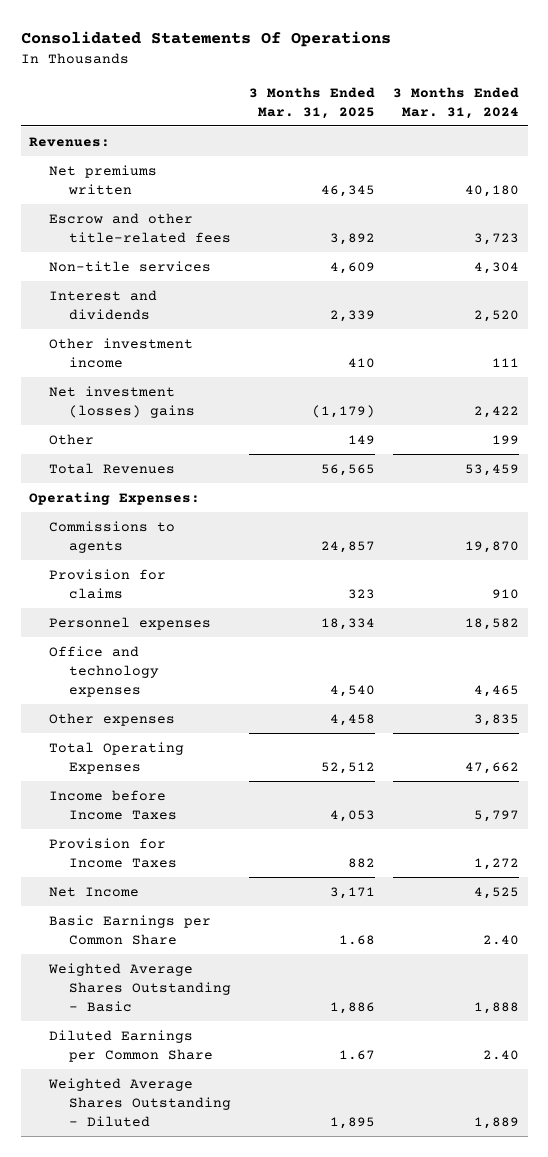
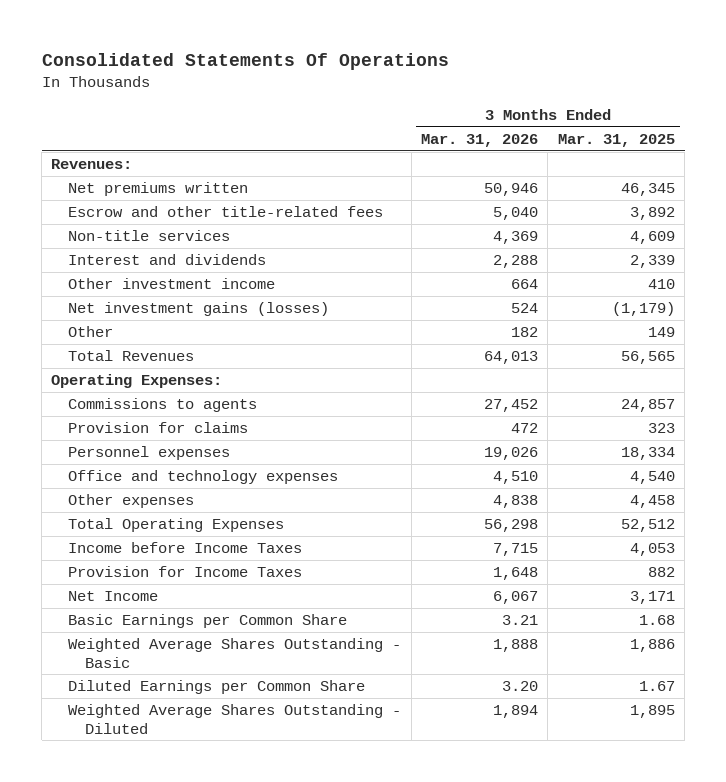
[392,86,519,119] 3 Months Ended Mar. 31, 2024 -> none
none -> [421,133,539,147] Mar. 31, 2026
[49,385,196,418] Net investment (losses) gains -> [68,302,330,317] Net investment gains (losses)

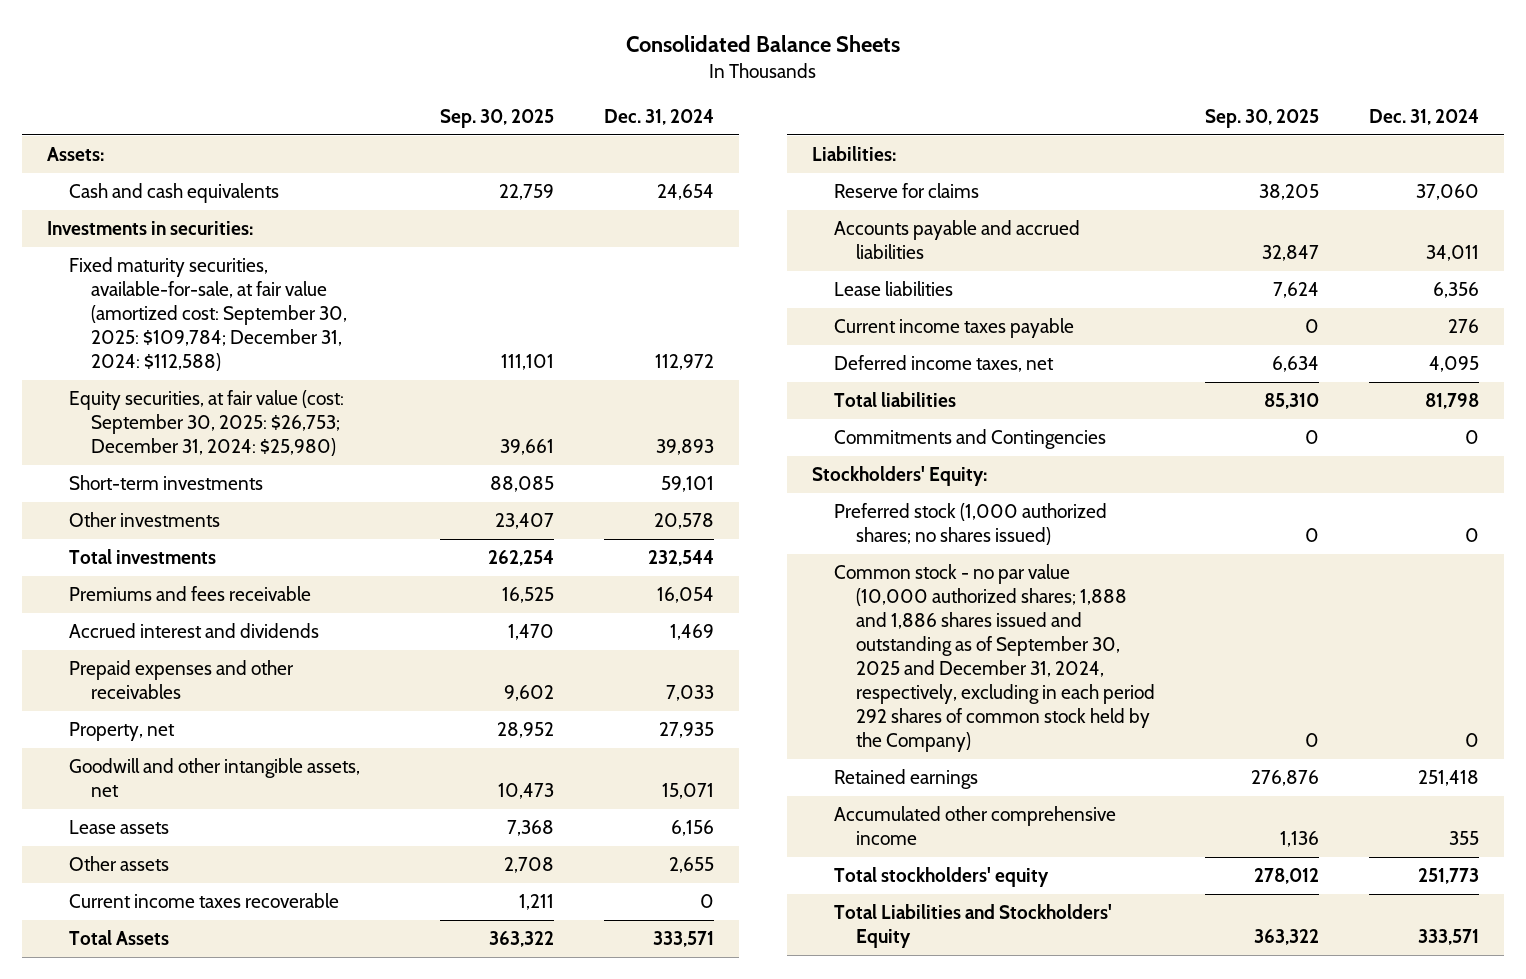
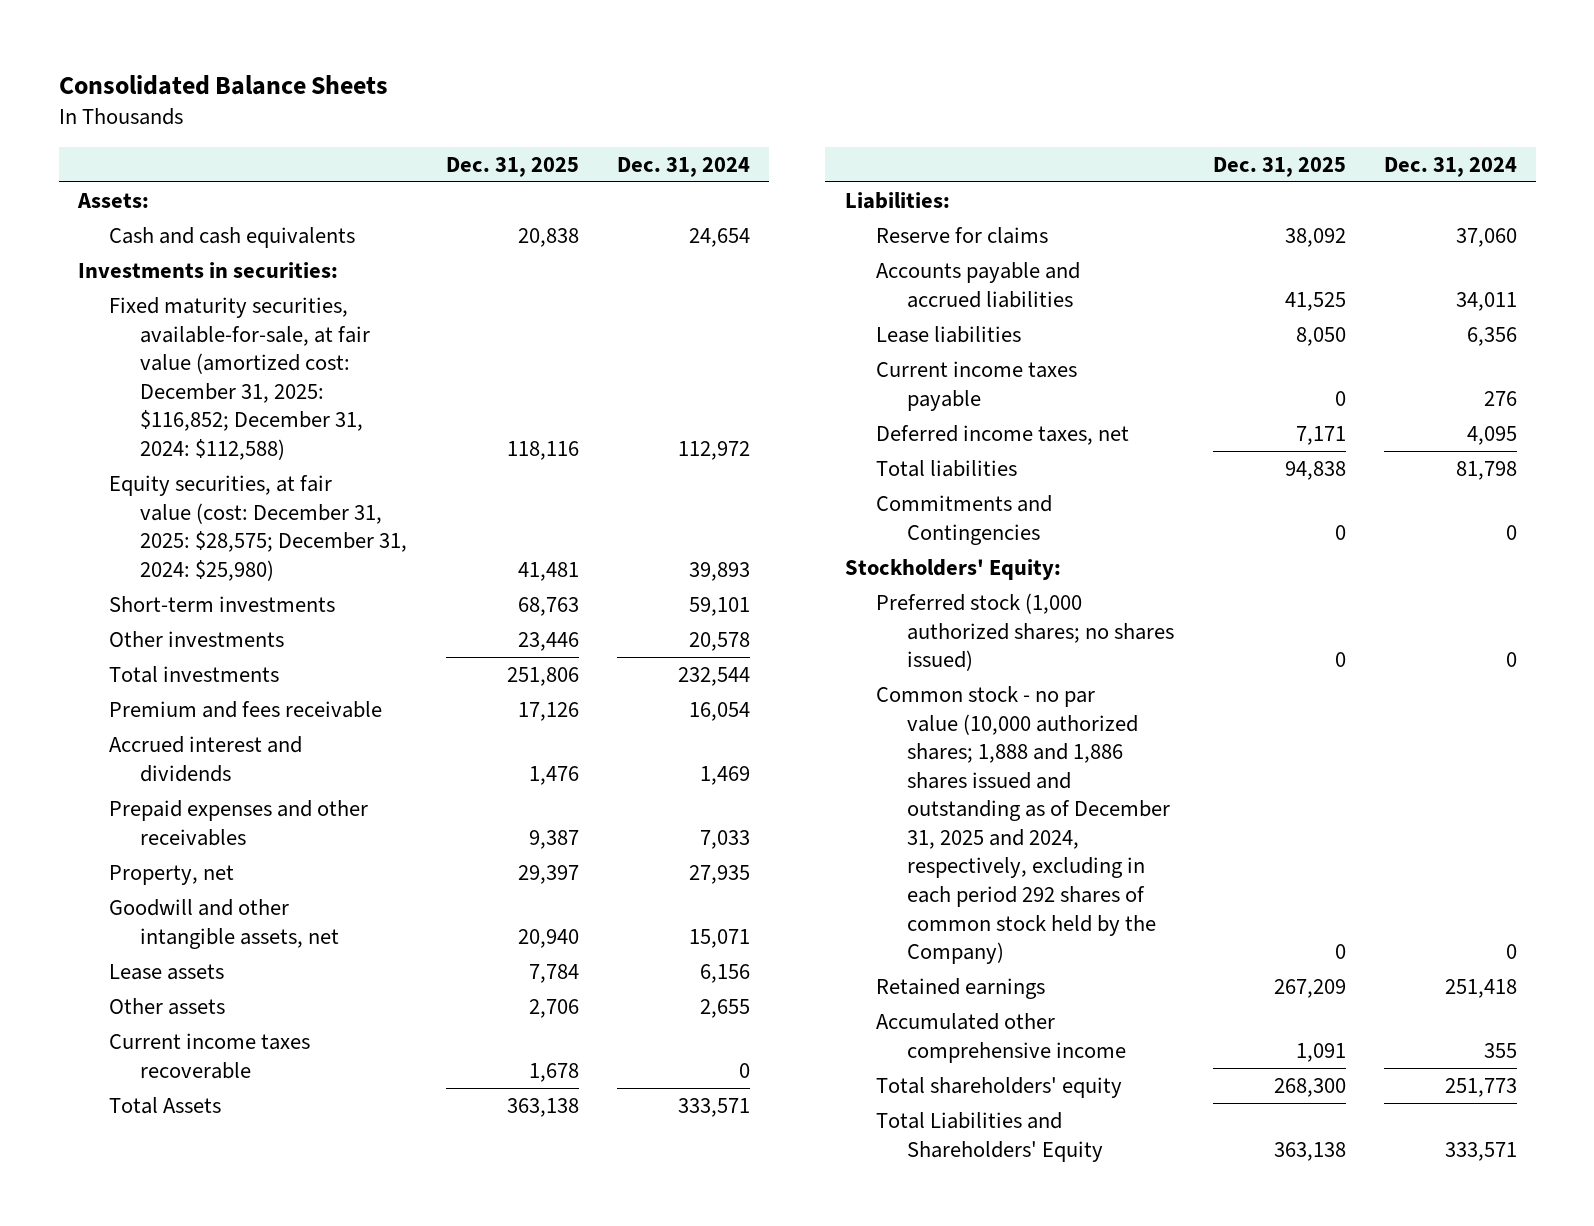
[439,108,554,128] Sep. 30, 2025 -> none
none -> [445,156,579,177] Dec. 31, 2025
[69,257,347,372] Fixed maturity securities, available-for-sale, at fair value (amortized cost: September 30, 2025: $109,784; December 31, 2024: $112,588) -> [109,296,371,460] Fixed maturity securities, available-for-sale, at fair value (amortized cost: December 31, 2025: $116,852; December 31, 2024: $112,588)
[69,390,345,457] Equity securities, at fair value (cost: September 30, 2025: $26,753; December 31, 2024: $25,980) -> [109,474,408,581] Equity securities, at fair value (cost: December 31, 2025: $28,575; December 31, 2024: $25,980)
[69,586,312,602] Premiums and fees receivable -> [109,700,383,718] Premium and fees receivable
[833,564,1155,753] Common stock - no par value (10,000 authorized shares; 1,888 and 1,886 shares issued and outstanding as of September 30, 2025 and December 31, 2024, respectively, excluding in each period 292 shares of common stock held by the Company) -> [875,685,1171,965] Common stock - no par value (10,000 authorized shares; 1,888 and 1,886 shares issued and outstanding as of December 31, 2025 and 2024, respectively, excluding in each period 292 shares of common stock held by the Company)
[833,867,1049,888] Total stockholders' equity -> [875,1076,1122,1098] Total shareholders' equity
[833,904,1112,949] Total Liabilities and Stockholders' Equity -> [875,1111,1104,1162] Total Liabilities and Shareholders' Equity

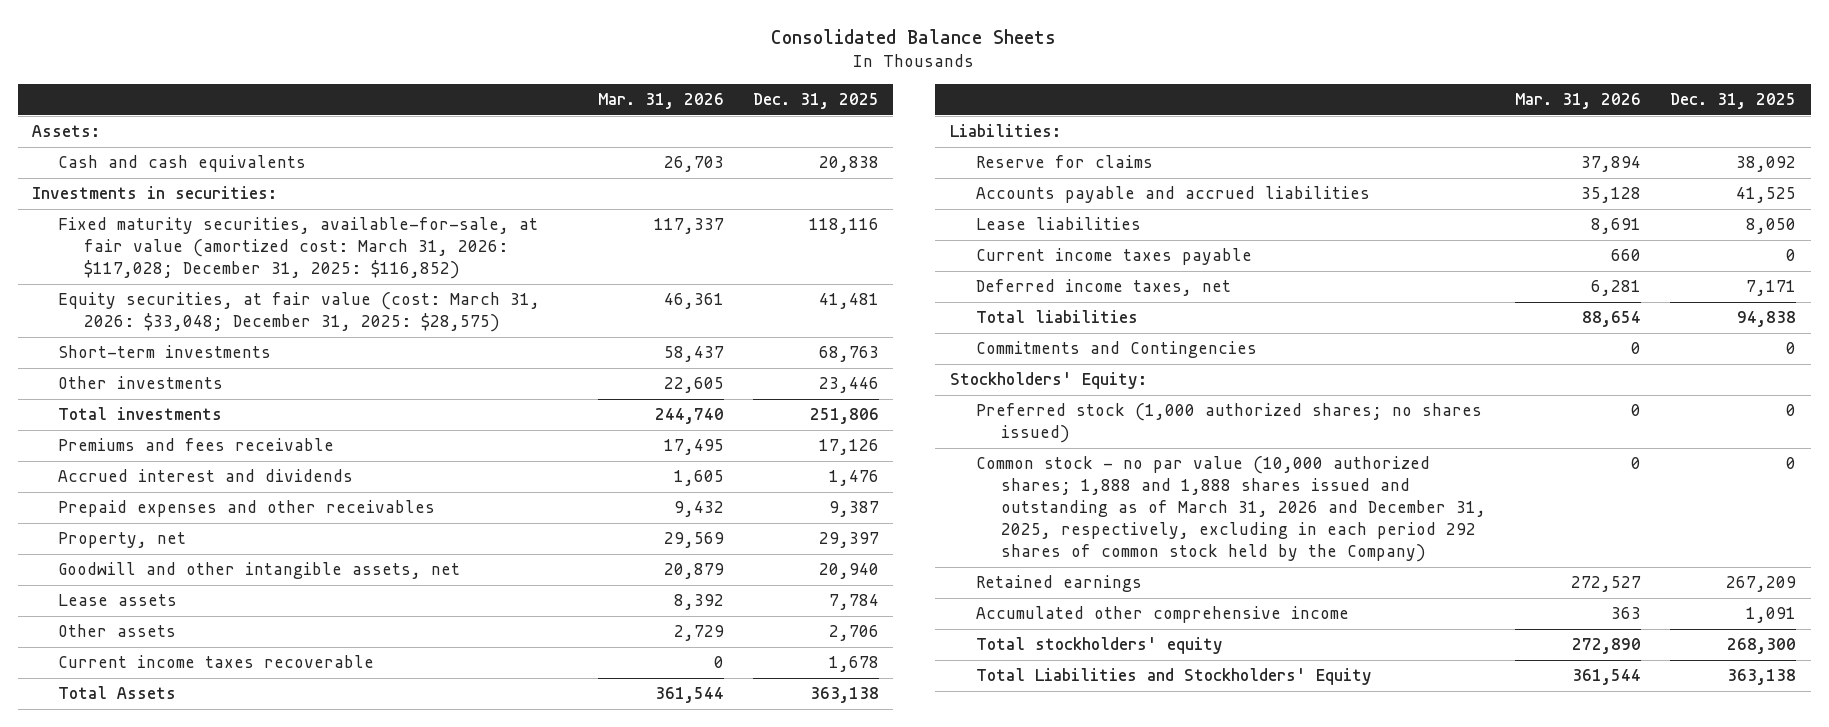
[616,156,750,177] Dec. 31, 2024 -> none
none -> [597,93,724,110] Mar. 31, 2026
[109,296,371,460] Fixed maturity securities, available-for-sale, at fair value (amortized cost: December 31, 2025: $116,852; December 31, 2024: $112,588) -> [57,217,538,280] Fixed maturity securities, available-for-sale, at fair value (amortized cost: March 31, 2026: $117,028; December 31, 2025: $116,852)
[109,474,408,581] Equity securities, at fair value (cost: December 31, 2025: $28,575; December 31, 2024: $25,980) -> [57,292,540,333] Equity securities, at fair value (cost: March 31, 2026: $33,048; December 31, 2025: $28,575)
[109,700,383,718] Premium and fees receivable -> [57,438,334,452] Premiums and fees receivable
[875,685,1171,965] Common stock - no par value (10,000 authorized shares; 1,888 and 1,886 shares issued and outstanding as of December 31, 2025 and 2024, respectively, excluding in each period 292 shares of common stock held by the Company) -> [975,456,1487,563] Common stock - no par value (10,000 authorized shares; 1,888 and 1,888 shares issued and outstanding as of March 31, 2026 and December 31, 2025, respectively, excluding in each period 292 shares of common stock held by the Company)
[875,1076,1122,1098] Total shareholders' equity -> [975,637,1223,655] Total stockholders' equity
[875,1111,1104,1162] Total Liabilities and Shareholders' Equity -> [975,668,1372,686] Total Liabilities and Stockholders' Equity

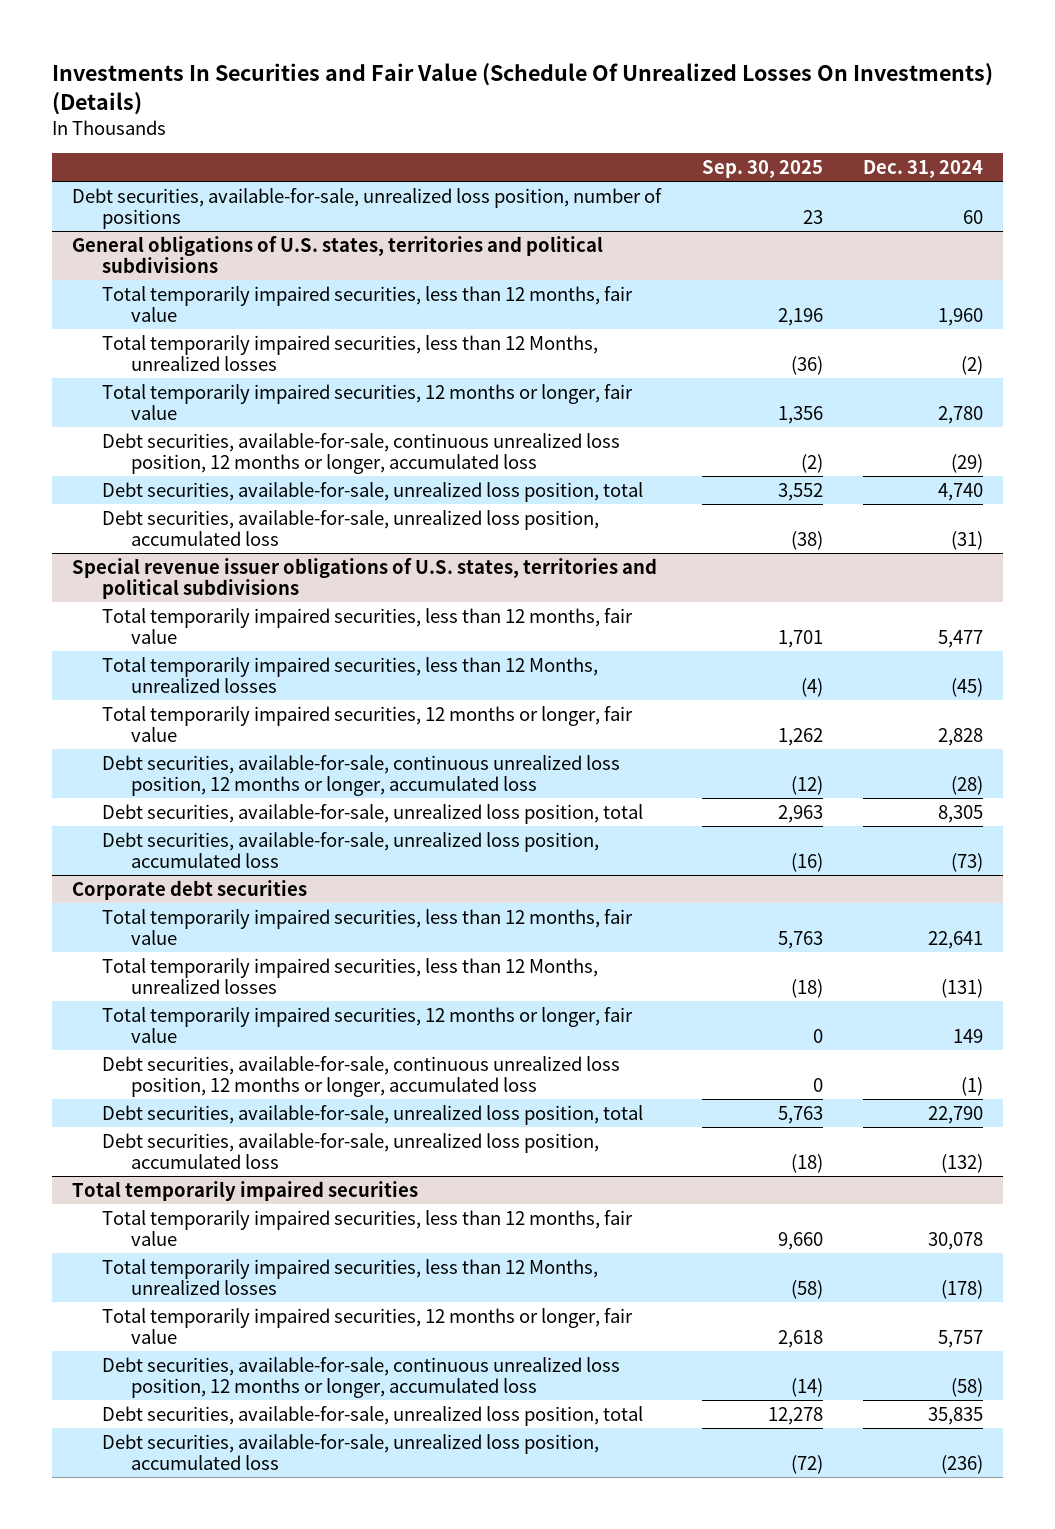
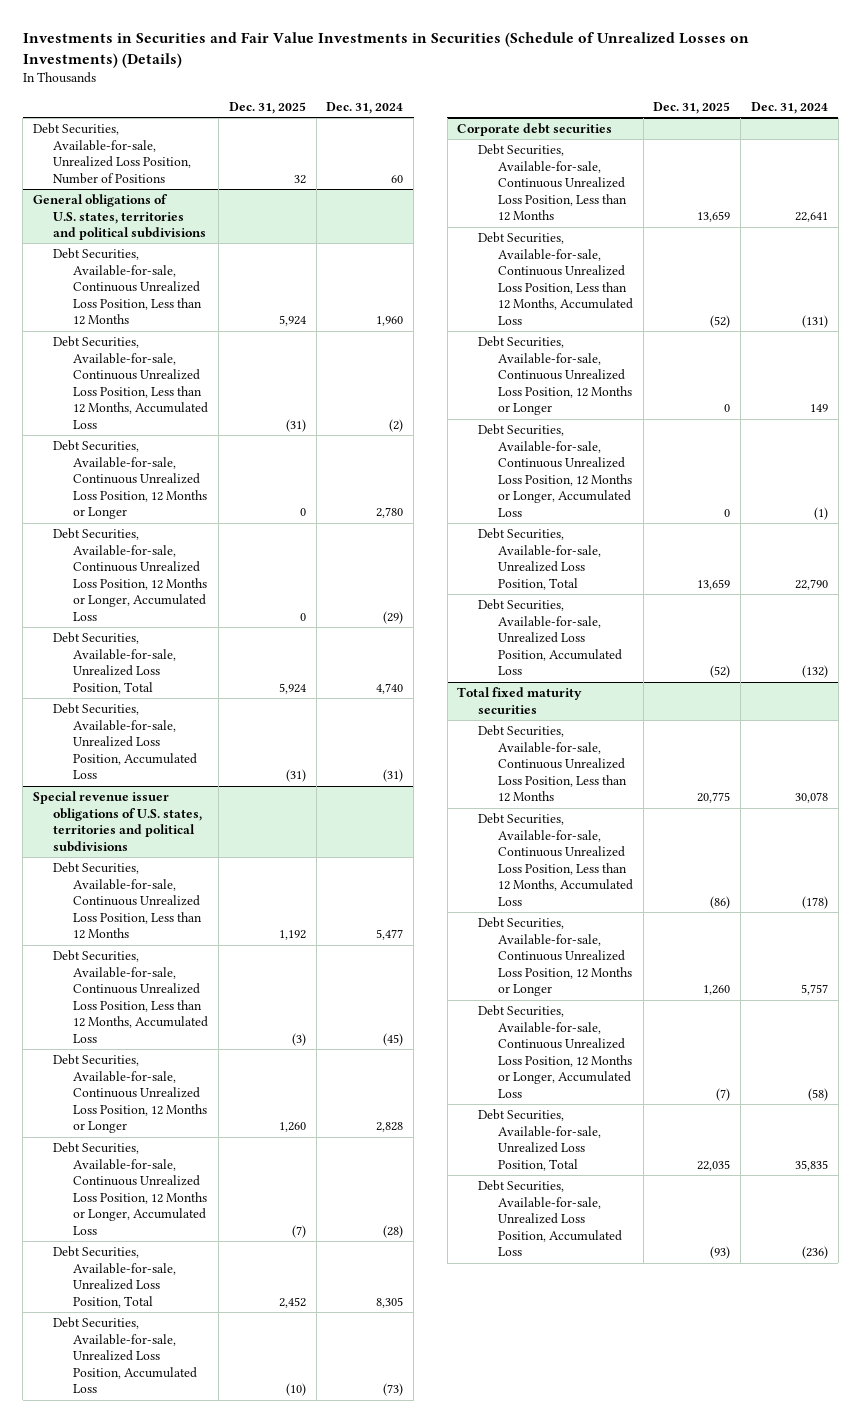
[52,63,994,115] Investments In Securities and Fair Value (Schedule Of Unrealized Losses On Investments) (Details) -> [22,32,749,69] Investments in Securities and Fair Value Investments in Securities (Schedule of Unrealized Losses on Investments) (Details)
[701,159,823,178] Sep. 30, 2025 -> none
none -> [228,102,306,115] Dec. 31, 2025
[72,187,663,229] Debt securities, available-for-sale, unrealized loss position, number of positions -> [32,123,192,184] Debt Securities, Available-for-sale, Unrealized Loss Position, Number of Positions
[101,285,633,322] Total temporarily impaired securities, less than 12 months, fair value -> [53,248,203,326] Debt Securities, Available-for-sale, Continuous Unrealized Loss Position, Less than 12 Months
[101,334,598,371] Total temporarily impaired securities, less than 12 Months, unrealized losses -> [53,336,209,429] Debt Securities, Available-for-sale, Continuous Unrealized Loss Position, Less than 12 Months, Accumulated Loss
[101,383,633,420] Total temporarily impaired securities, 12 months or longer, fair value -> [53,440,208,520] Debt Securities, Available-for-sale, Continuous Unrealized Loss Position, 12 Months or Longer
[101,432,620,474] Debt securities, available-for-sale, continuous unrealized loss position, 12 months or longer, accumulated loss -> [53,528,208,621] Debt Securities, Available-for-sale, Continuous Unrealized Loss Position, 12 Months or Longer, Accumulated Loss
[101,481,643,502] Debt securities, available-for-sale, unrealized loss position, total -> [53,632,177,694] Debt Securities, Available-for-sale, Unrealized Loss Position, Total
[101,509,599,546] Debt securities, available-for-sale, unrealized loss position, accumulated loss -> [53,703,198,780] Debt Securities, Available-for-sale, Unrealized Loss Position, Accumulated Loss
[101,607,633,644] Total temporarily impaired securities, less than 12 months, fair value -> [53,862,203,940] Debt Securities, Available-for-sale, Continuous Unrealized Loss Position, Less than 12 Months
[101,656,598,693] Total temporarily impaired securities, less than 12 Months, unrealized losses -> [53,950,209,1043] Debt Securities, Available-for-sale, Continuous Unrealized Loss Position, Less than 12 Months, Accumulated Loss
[101,705,633,742] Total temporarily impaired securities, 12 months or longer, fair value -> [53,1054,208,1134] Debt Securities, Available-for-sale, Continuous Unrealized Loss Position, 12 Months or Longer
[101,754,620,796] Debt securities, available-for-sale, continuous unrealized loss position, 12 months or longer, accumulated loss -> [53,1142,208,1235] Debt Securities, Available-for-sale, Continuous Unrealized Loss Position, 12 Months or Longer, Accumulated Loss
[101,803,643,824] Debt securities, available-for-sale, unrealized loss position, total -> [53,1246,177,1308] Debt Securities, Available-for-sale, Unrealized Loss Position, Total
[101,831,599,868] Debt securities, available-for-sale, unrealized loss position, accumulated loss -> [53,1317,198,1394] Debt Securities, Available-for-sale, Unrealized Loss Position, Accumulated Loss
[101,908,633,945] Total temporarily impaired securities, less than 12 months, fair value -> [477,144,627,222] Debt Securities, Available-for-sale, Continuous Unrealized Loss Position, Less than 12 Months
[101,957,598,994] Total temporarily impaired securities, less than 12 Months, unrealized losses -> [477,232,633,325] Debt Securities, Available-for-sale, Continuous Unrealized Loss Position, Less than 12 Months, Accumulated Loss
[101,1006,633,1043] Total temporarily impaired securities, 12 months or longer, fair value -> [477,336,632,416] Debt Securities, Available-for-sale, Continuous Unrealized Loss Position, 12 Months or Longer
[101,1055,620,1097] Debt securities, available-for-sale, continuous unrealized loss position, 12 months or longer, accumulated loss -> [477,424,632,517] Debt Securities, Available-for-sale, Continuous Unrealized Loss Position, 12 Months or Longer, Accumulated Loss
[101,1104,643,1125] Debt securities, available-for-sale, unrealized loss position, total -> [477,528,601,590] Debt Securities, Available-for-sale, Unrealized Loss Position, Total
[101,1132,599,1169] Debt securities, available-for-sale, unrealized loss position, accumulated loss -> [477,599,622,676] Debt Securities, Available-for-sale, Unrealized Loss Position, Accumulated Loss
[72,1180,419,1201] Total temporarily impaired securities -> [457,687,583,714] Total fixed maturity securities
[101,1209,633,1246] Total temporarily impaired securities, less than 12 months, fair value -> [477,725,627,803] Debt Securities, Available-for-sale, Continuous Unrealized Loss Position, Less than 12 Months
[101,1258,598,1295] Total temporarily impaired securities, less than 12 Months, unrealized losses -> [477,813,633,906] Debt Securities, Available-for-sale, Continuous Unrealized Loss Position, Less than 12 Months, Accumulated Loss
[101,1307,633,1344] Total temporarily impaired securities, 12 months or longer, fair value -> [477,917,632,997] Debt Securities, Available-for-sale, Continuous Unrealized Loss Position, 12 Months or Longer
[101,1356,620,1398] Debt securities, available-for-sale, continuous unrealized loss position, 12 months or longer, accumulated loss -> [477,1005,632,1098] Debt Securities, Available-for-sale, Continuous Unrealized Loss Position, 12 Months or Longer, Accumulated Loss
[101,1405,643,1426] Debt securities, available-for-sale, unrealized loss position, total -> [477,1109,601,1171] Debt Securities, Available-for-sale, Unrealized Loss Position, Total
[101,1433,599,1470] Debt securities, available-for-sale, unrealized loss position, accumulated loss -> [477,1180,622,1257] Debt Securities, Available-for-sale, Unrealized Loss Position, Accumulated Loss

